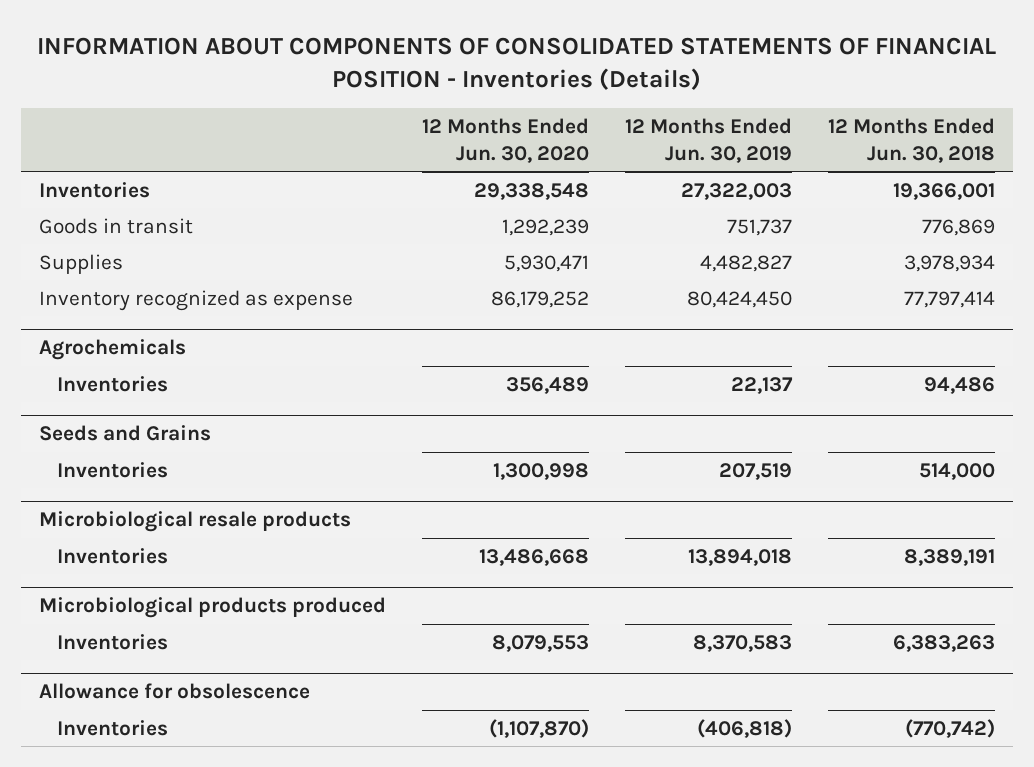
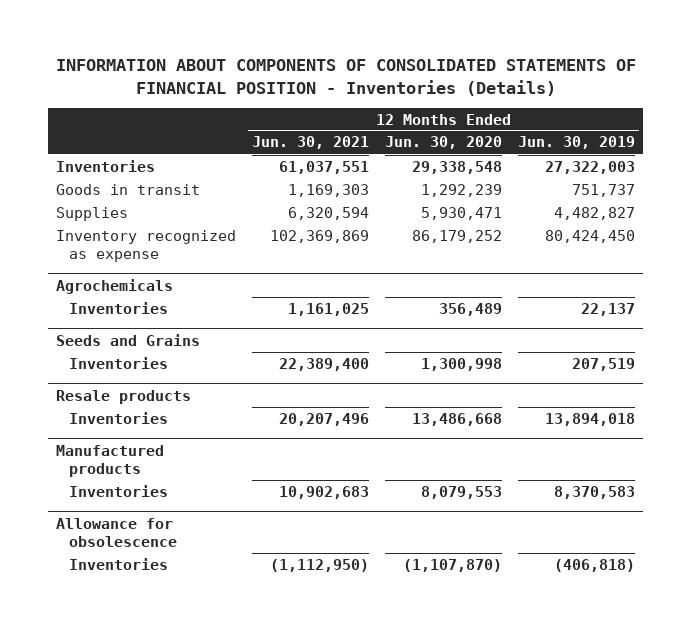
[827,118,995,163] 12 Months Ended Jun. 30, 2018 -> none
none -> [252,136,370,150] Jun. 30, 2021
[39,511,352,533] Microbiological resale products -> [56,389,192,404] Resale products
[39,597,387,619] Microbiological products produced -> [56,444,165,477] Manufactured products

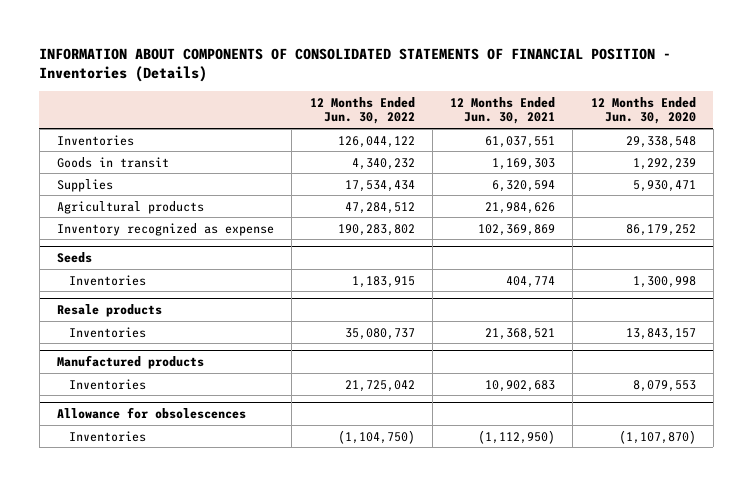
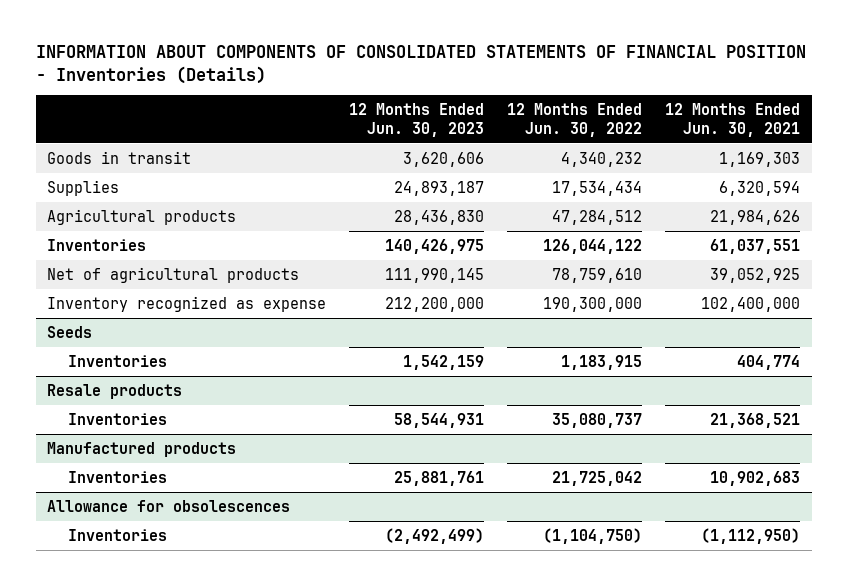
[590,96,696,125] 12 Months Ended Jun. 30, 2020 -> none
none -> [349,102,485,137] 12 Months Ended Jun. 30, 2023
[57,134,135,146] Inventories -> [47,238,147,251] Inventories
none -> [47,266,300,283] Net of agricultural products
[337,223,415,236] 190,283,802 -> [543,296,643,312] 190,300,000
[478,223,556,236] 102,369,869 -> [701,296,801,312] 102,400,000

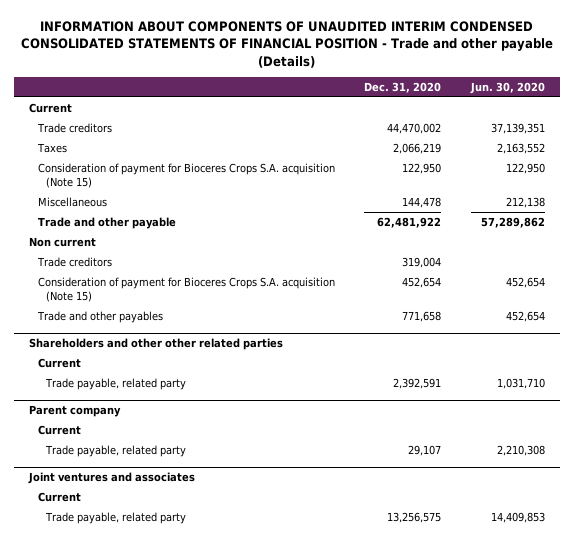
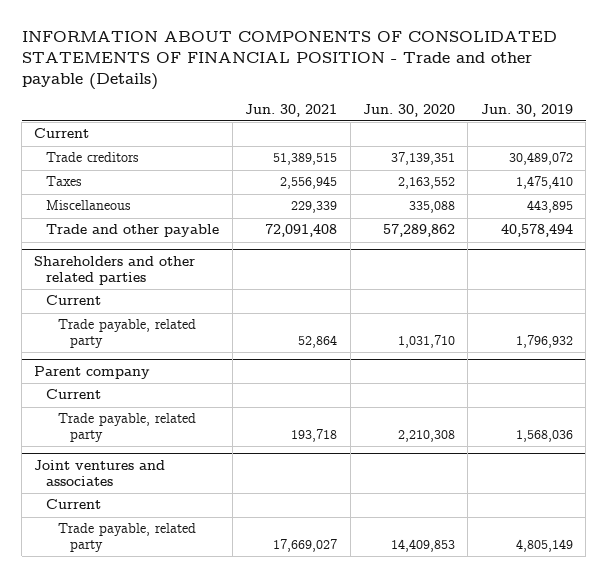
[21,21,554,68] INFORMATION ABOUT COMPONENTS OF UNAUDITED INTERIM CONDENSED CONSOLIDATED STATEMENTS OF FINANCIAL POSITION - Trade and other payable (Details) -> [21,31,557,91] INFORMATION ABOUT COMPONENTS OF CONSOLIDATED STATEMENTS OF FINANCIAL POSITION - Trade and other payable (Details)
[364,81,442,93] Dec. 31, 2020 -> none
none -> [245,103,338,117] Jun. 30, 2021
none -> [480,103,573,117] Jun. 30, 2019
[37,163,335,189] Consideration of payment for Bioceres Crops S.A. acquisition (Note 15) -> none
[506,197,546,209] 212,138 -> [408,201,455,214] 335,088
[28,237,96,248] Non current -> none
[36,257,112,268] Trade creditors -> none
[37,277,335,303] Consideration of payment for Bioceres Crops S.A. acquisition (Note 15) -> none
[36,311,163,324] Trade and other payables -> none
[28,338,283,351] Shareholders and other other related parties -> [34,256,196,285] Shareholders and other related parties

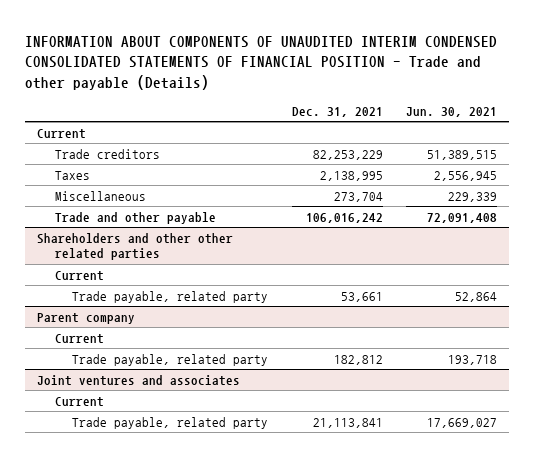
[21,31,557,91] INFORMATION ABOUT COMPONENTS OF CONSOLIDATED STATEMENTS OF FINANCIAL POSITION - Trade and other payable (Details) -> [25,35,498,90] INFORMATION ABOUT COMPONENTS OF UNAUDITED INTERIM CONDENSED CONSOLIDATED STATEMENTS OF FINANCIAL POSITION - Trade and other payable (Details)
[362,103,455,117] Jun. 30, 2020 -> none
[480,103,573,117] Jun. 30, 2019 -> none
none -> [291,106,383,117] Dec. 31, 2021
[34,256,196,285] Shareholders and other related parties -> [37,232,234,261] Shareholders and other other related parties

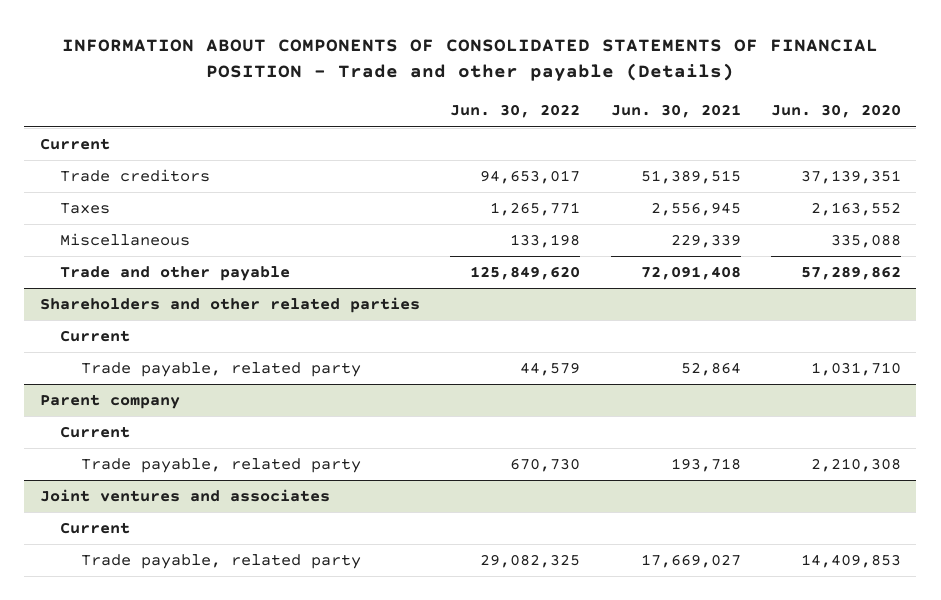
[25,35,498,90] INFORMATION ABOUT COMPONENTS OF UNAUDITED INTERIM CONDENSED CONSOLIDATED STATEMENTS OF FINANCIAL POSITION - Trade and other payable (Details) -> [62,38,879,82] INFORMATION ABOUT COMPONENTS OF CONSOLIDATED STATEMENTS OF FINANCIAL POSITION - Trade and other payable (Details)
[291,106,383,117] Dec. 31, 2021 -> none
none -> [450,104,581,119] Jun. 30, 2022
none -> [771,104,902,119] Jun. 30, 2020
[37,232,234,261] Shareholders and other other related parties -> [39,297,420,314] Shareholders and other related parties

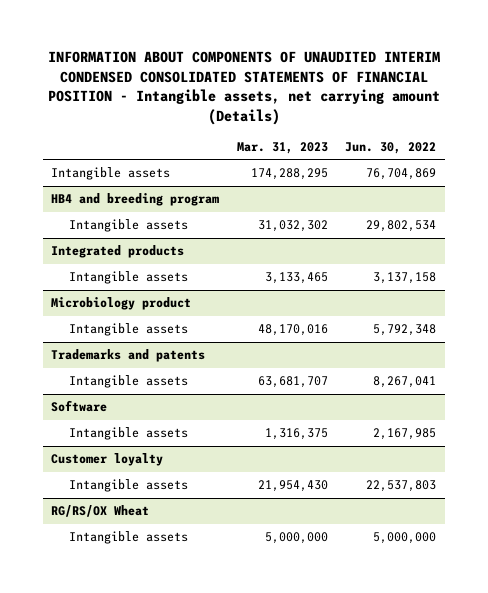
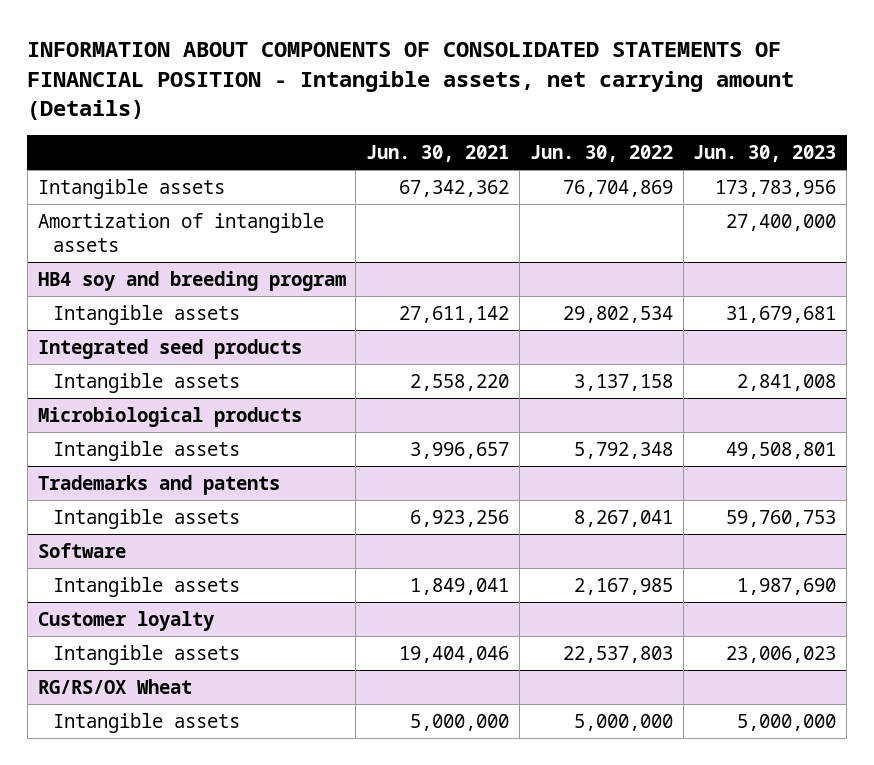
[47,51,440,125] INFORMATION ABOUT COMPONENTS OF UNAUDITED INTERIM CONDENSED CONSOLIDATED STATEMENTS OF FINANCIAL POSITION - Intangible assets, net carrying amount (Details) -> [27,41,795,121] INFORMATION ABOUT COMPONENTS OF CONSOLIDATED STATEMENTS OF FINANCIAL POSITION - Intangible assets, net carrying amount (Details)
[236,141,328,154] Mar. 31, 2023 -> none
none -> [366,145,510,163] Jun. 30, 2021
none -> [693,145,837,163] Jun. 30, 2023
none -> [37,212,324,252] Amortization of intangible assets
[51,193,220,207] HB4 and breeding program -> [37,270,346,291] HB4 soy and breeding program
[51,245,185,259] Integrated products -> [37,338,302,359] Integrated seed products
[51,297,192,311] Microbiology product -> [37,406,302,427] Microbiological products

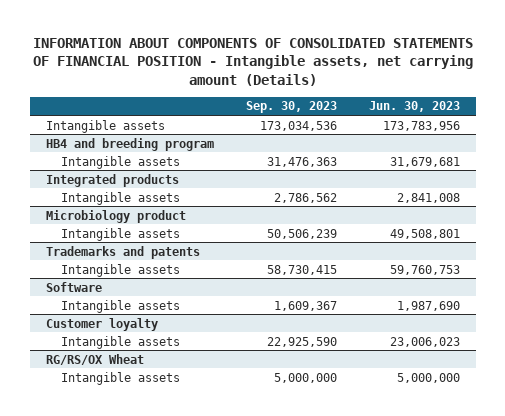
[366,145,510,163] Jun. 30, 2021 -> none
[529,145,673,163] Jun. 30, 2022 -> none
none -> [245,101,337,114] Sep. 30, 2023
[37,212,324,252] Amortization of intangible assets -> none
[37,270,346,291] HB4 soy and breeding program -> [45,137,214,151] HB4 and breeding program
[37,338,302,359] Integrated seed products -> [45,173,179,187] Integrated products
[37,406,302,427] Microbiological products -> [45,209,186,223] Microbiology product

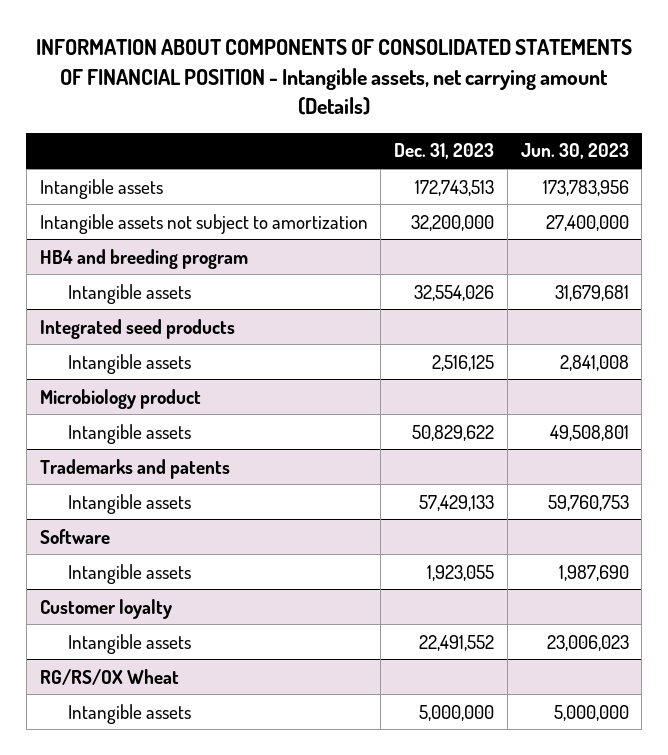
[245,101,337,114] Sep. 30, 2023 -> none
none -> [394,143,495,160] Dec. 31, 2023
none -> [39,213,368,234] Intangible assets not subject to amortization
[45,173,179,187] Integrated products -> [39,318,235,339] Integrated seed products

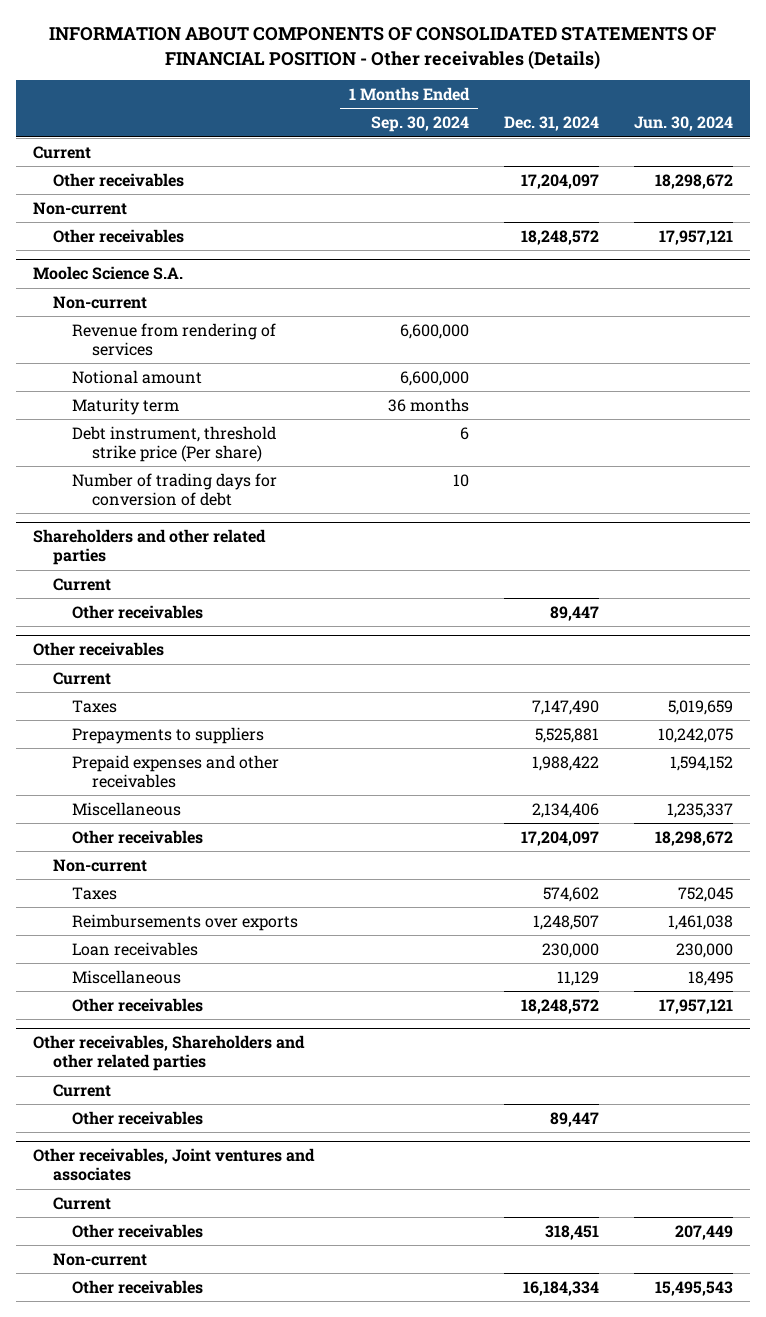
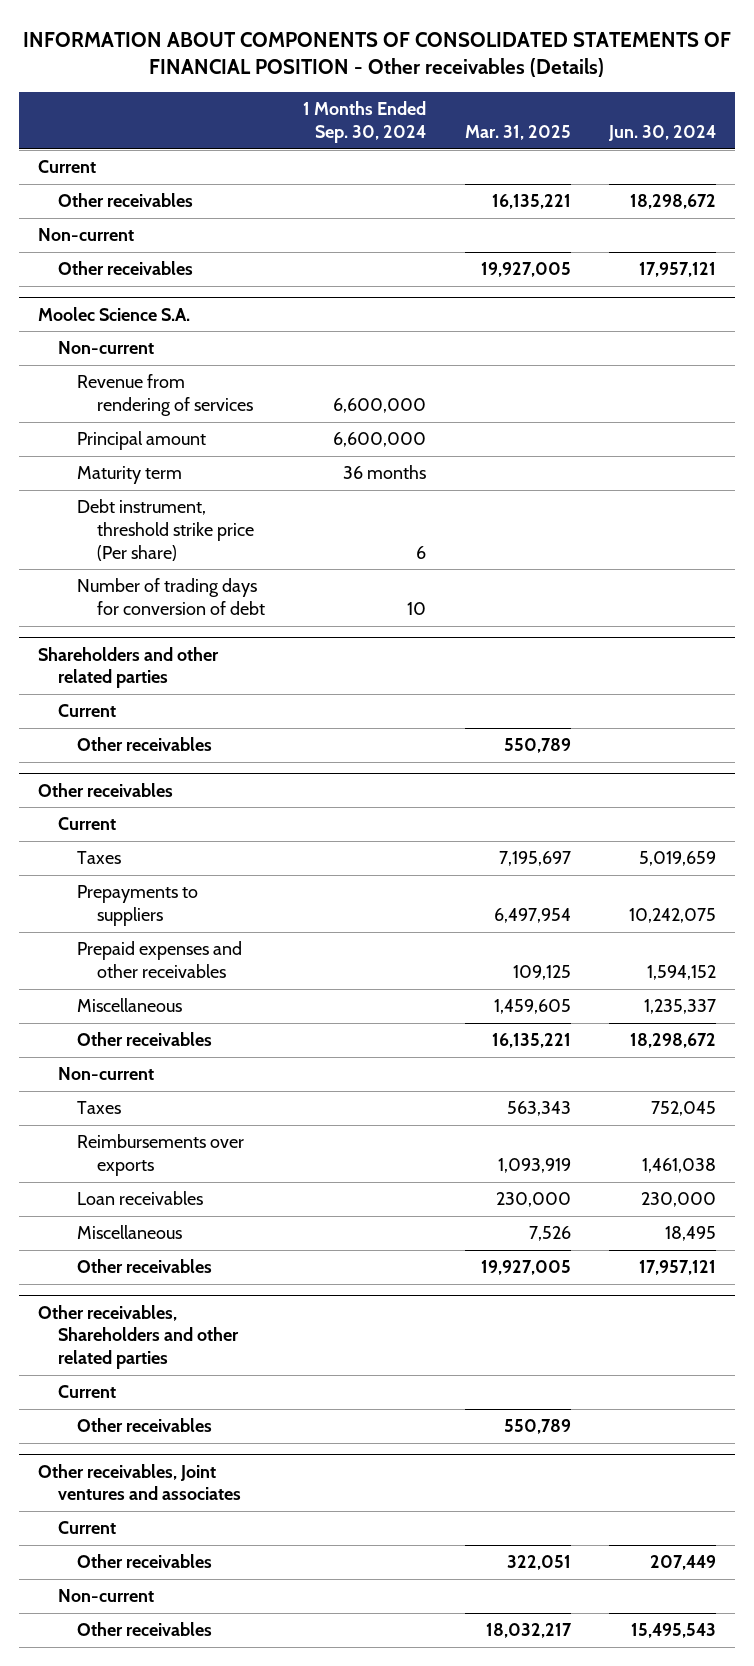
[503,116,599,132] Dec. 31, 2024 -> none
none -> [464,125,571,141] Mar. 31, 2025
[72,369,203,384] Notional amount -> [77,431,207,451] Principal amount

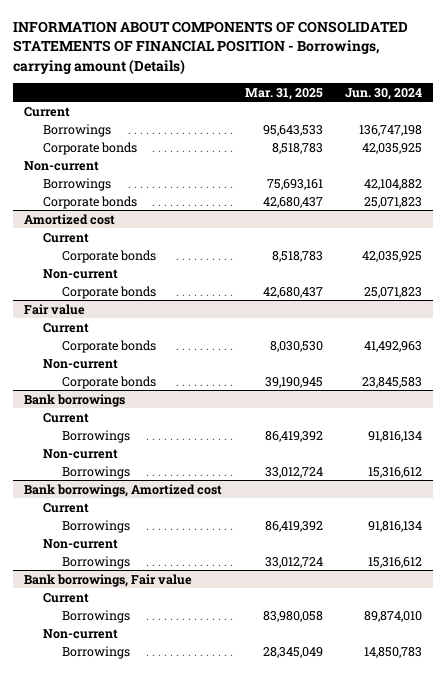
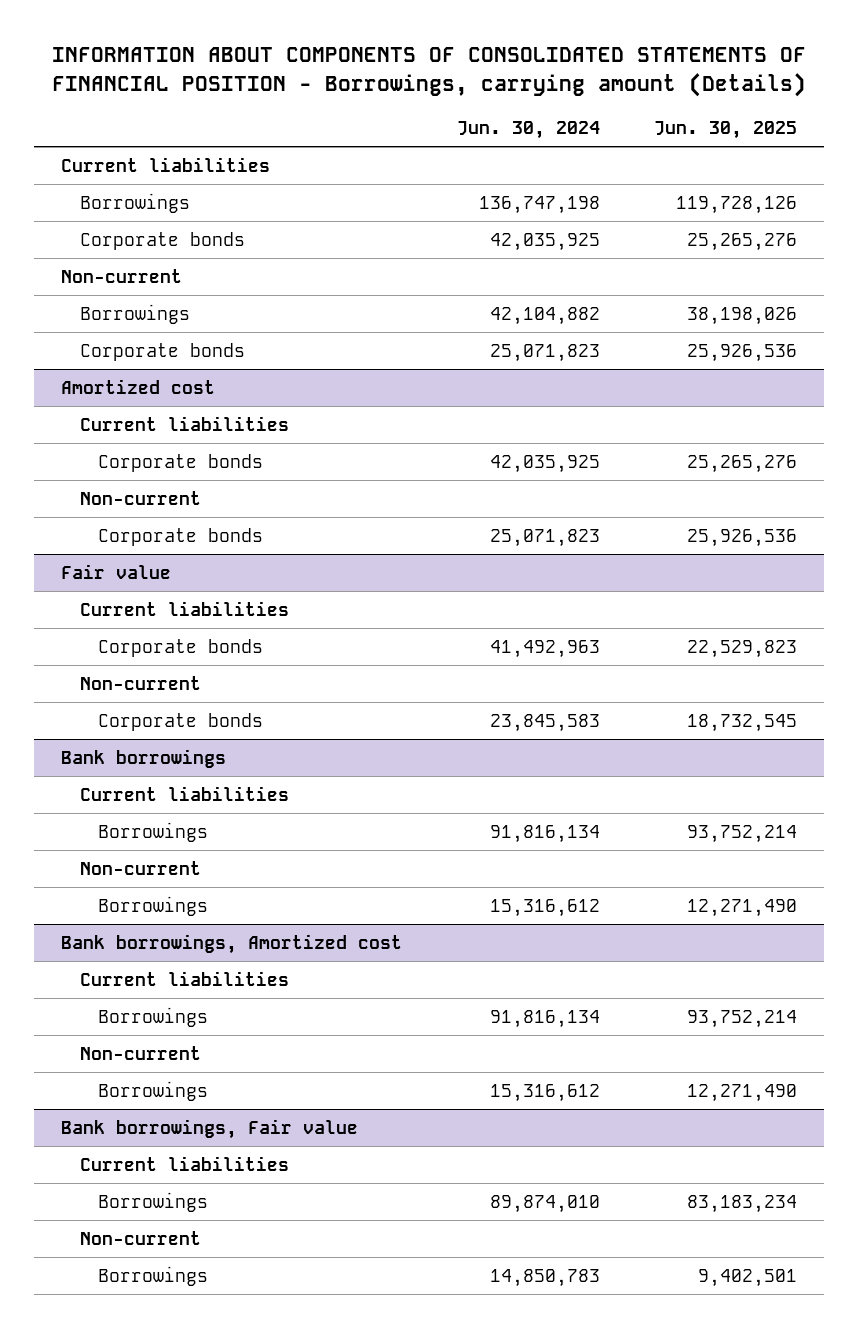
[244,87,323,100] Mar. 31, 2025 -> none
none -> [653,120,797,139] Jun. 30, 2025
[24,106,71,117] Current -> [61,157,271,173] Current liabilities
[43,232,90,243] Current -> [79,416,289,432] Current liabilities
[43,322,90,333] Current -> [79,601,289,617] Current liabilities
[43,412,90,423] Current -> [79,786,289,802] Current liabilities
[43,502,90,513] Current -> [79,971,289,987] Current liabilities
[43,592,90,603] Current -> [79,1156,289,1172] Current liabilities

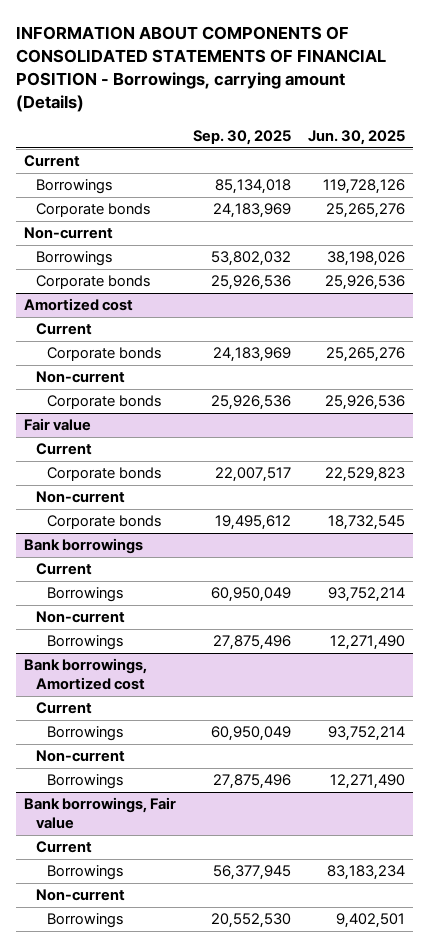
[456,120,600,139] Jun. 30, 2024 -> none
none -> [193,129,292,145] Sep. 30, 2025
[61,157,271,173] Current liabilities -> [24,155,81,168] Current
[79,416,289,432] Current liabilities -> [35,323,92,336] Current
[79,601,289,617] Current liabilities -> [35,443,92,456] Current
[79,786,289,802] Current liabilities -> [35,563,92,576] Current
[79,971,289,987] Current liabilities -> [35,702,92,715] Current
[79,1156,289,1172] Current liabilities -> [35,841,92,854] Current

